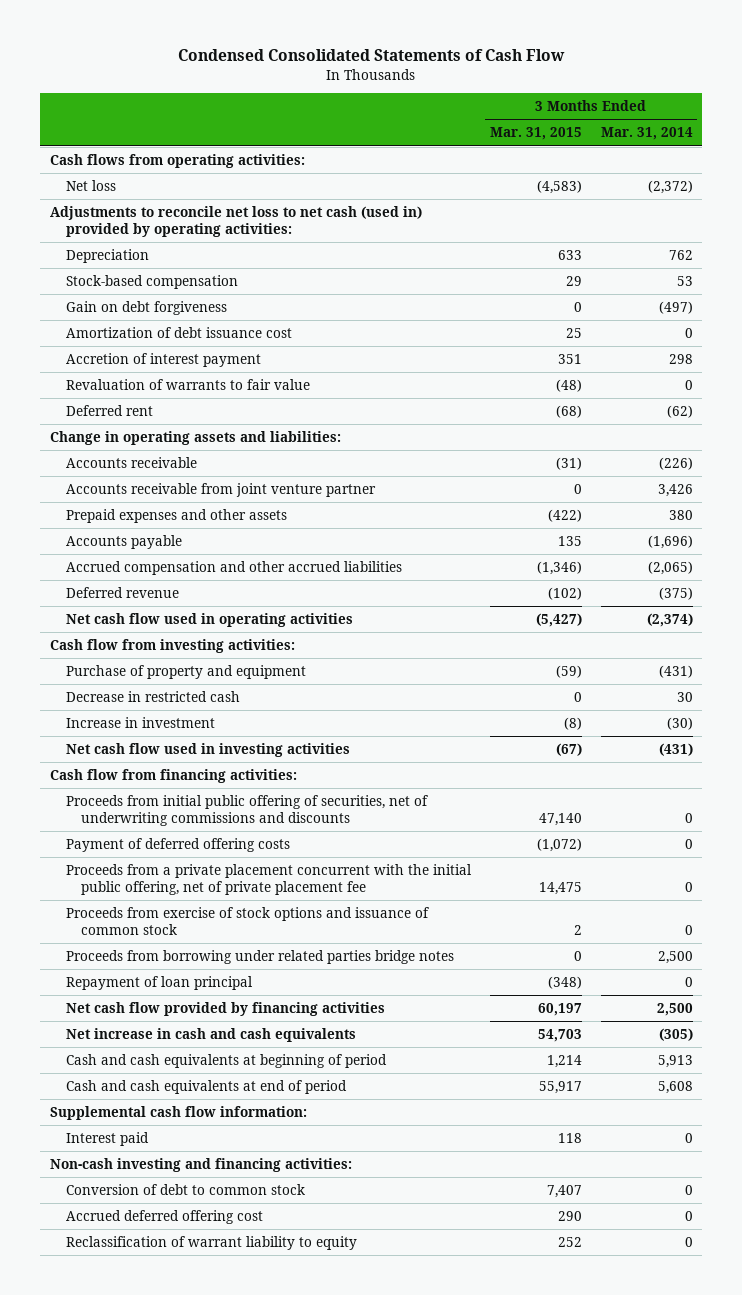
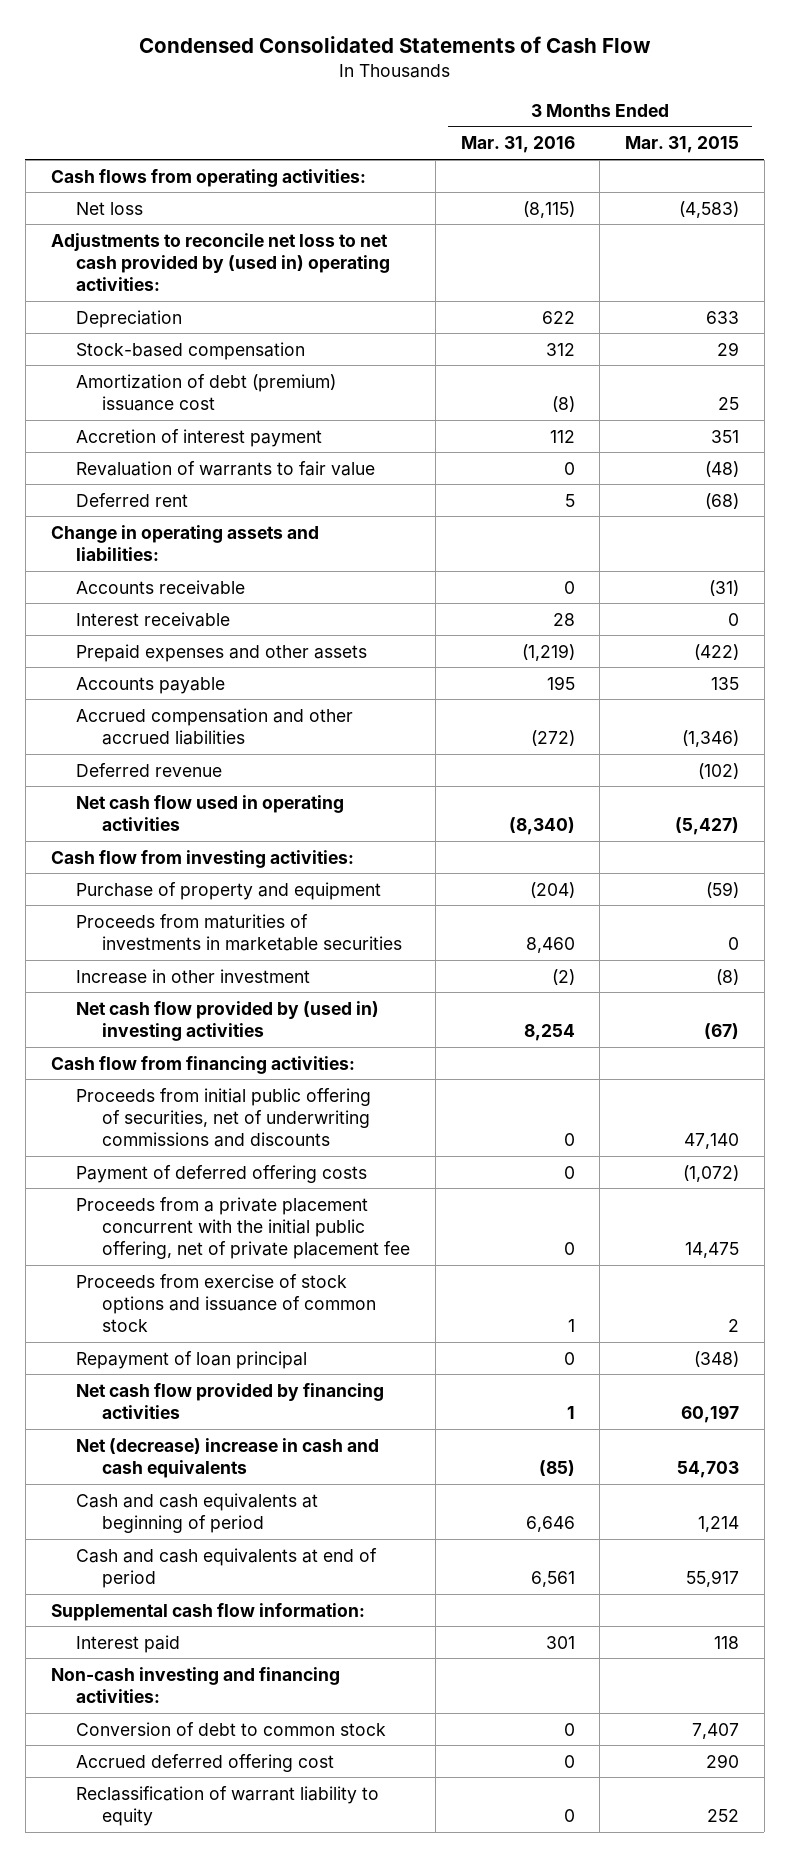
[600,127,693,141] Mar. 31, 2014 -> none
none -> [460,136,575,154] Mar. 31, 2016
[49,206,422,237] Adjustments to reconcile net loss to net cash (used in) provided by operating activities: -> [50,232,391,292] Adjustments to reconcile net loss to net cash provided by (used in) operating activities:
[65,301,227,316] Gain on debt forgiveness -> none
[65,327,292,339] Amortization of debt issuance cost -> [76,373,337,412] Amortization of debt (premium) issuance cost
[65,483,376,498] Accounts receivable from joint venture partner -> none
none -> [76,611,231,627] Interest receivable
[65,691,240,703] Decrease in restricted cash -> none
none -> [76,913,403,952] Proceeds from maturities of investments in marketable securities
[65,717,215,729] Increase in investment -> [76,968,311,984] Increase in other investment
[65,743,350,758] Net cash flow used in investing activities -> [76,1000,380,1042] Net cash flow provided by (used in) investing activities
[65,950,454,965] Proceeds from borrowing under related parties bridge notes -> none
[65,1028,356,1043] Net increase in cash and cash equivalents -> [76,1437,380,1479] Net (decrease) increase in cash and cash equivalents

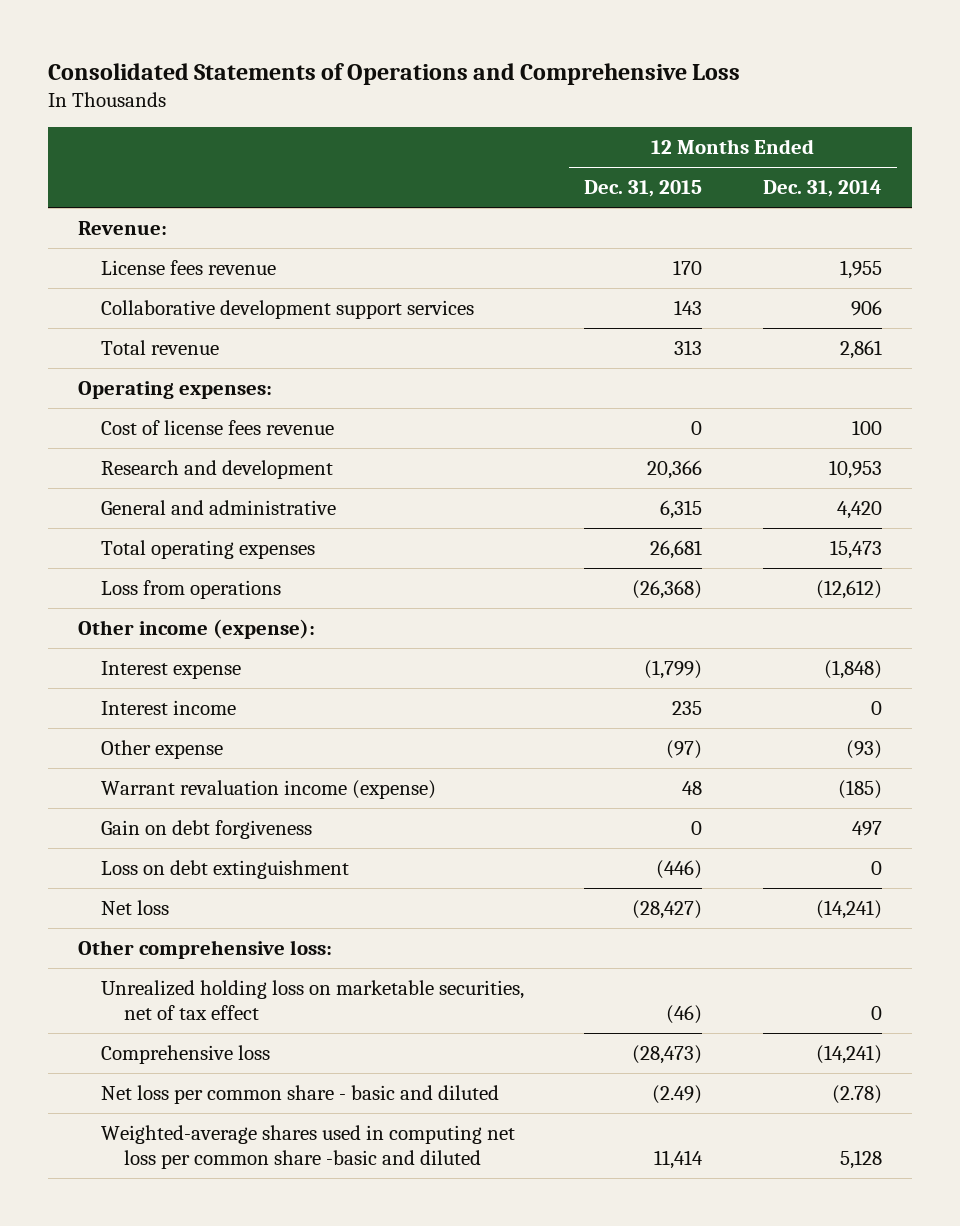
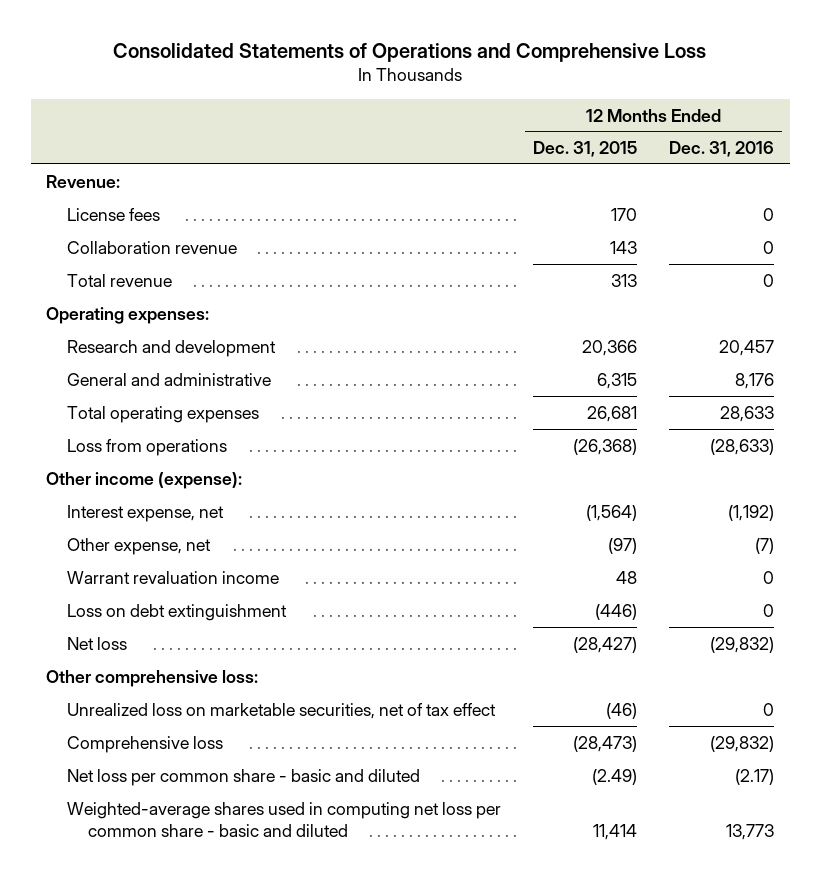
[762,180,882,198] Dec. 31, 2014 -> none
none -> [669,141,775,158] Dec. 31, 2016
[101,259,277,275] License fees revenue -> [67,207,161,221] License fees
[101,299,475,319] Collaborative development support services -> [67,240,238,254] Collaboration revenue
[101,419,335,435] Cost of license fees revenue -> none
[101,699,237,715] Interest income -> none
[101,819,313,839] Gain on debt forgiveness -> none
[101,660,242,679] Interest expense -> [67,504,225,522] Interest expense, net
[644,659,703,679] (1,799) -> [586,504,638,521] (1,564)
[101,739,224,759] Other expense -> [67,537,212,555] Other expense, net
[101,779,437,799] Warrant revaluation income (expense) -> [67,570,280,584] Warrant revaluation income
[101,979,525,1021] Unrealized holding loss on marketable securities, net of tax effect -> [67,702,497,719] Unrealized loss on marketable securities, net of tax effect
[101,1124,516,1170] Weighted-average shares used in computing net loss per common share -basic and diluted -> [67,801,502,838] Weighted-average shares used in computing net loss per common share - basic and diluted

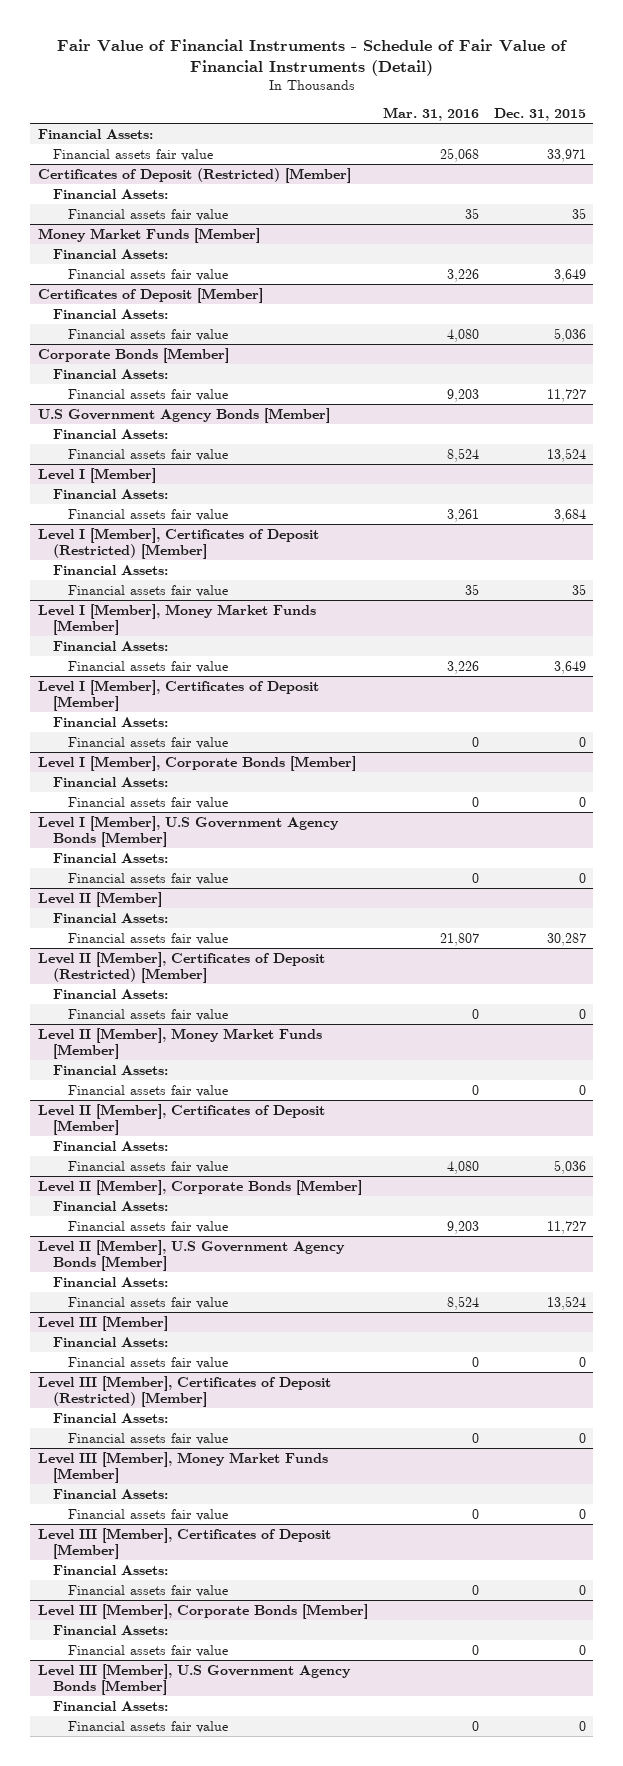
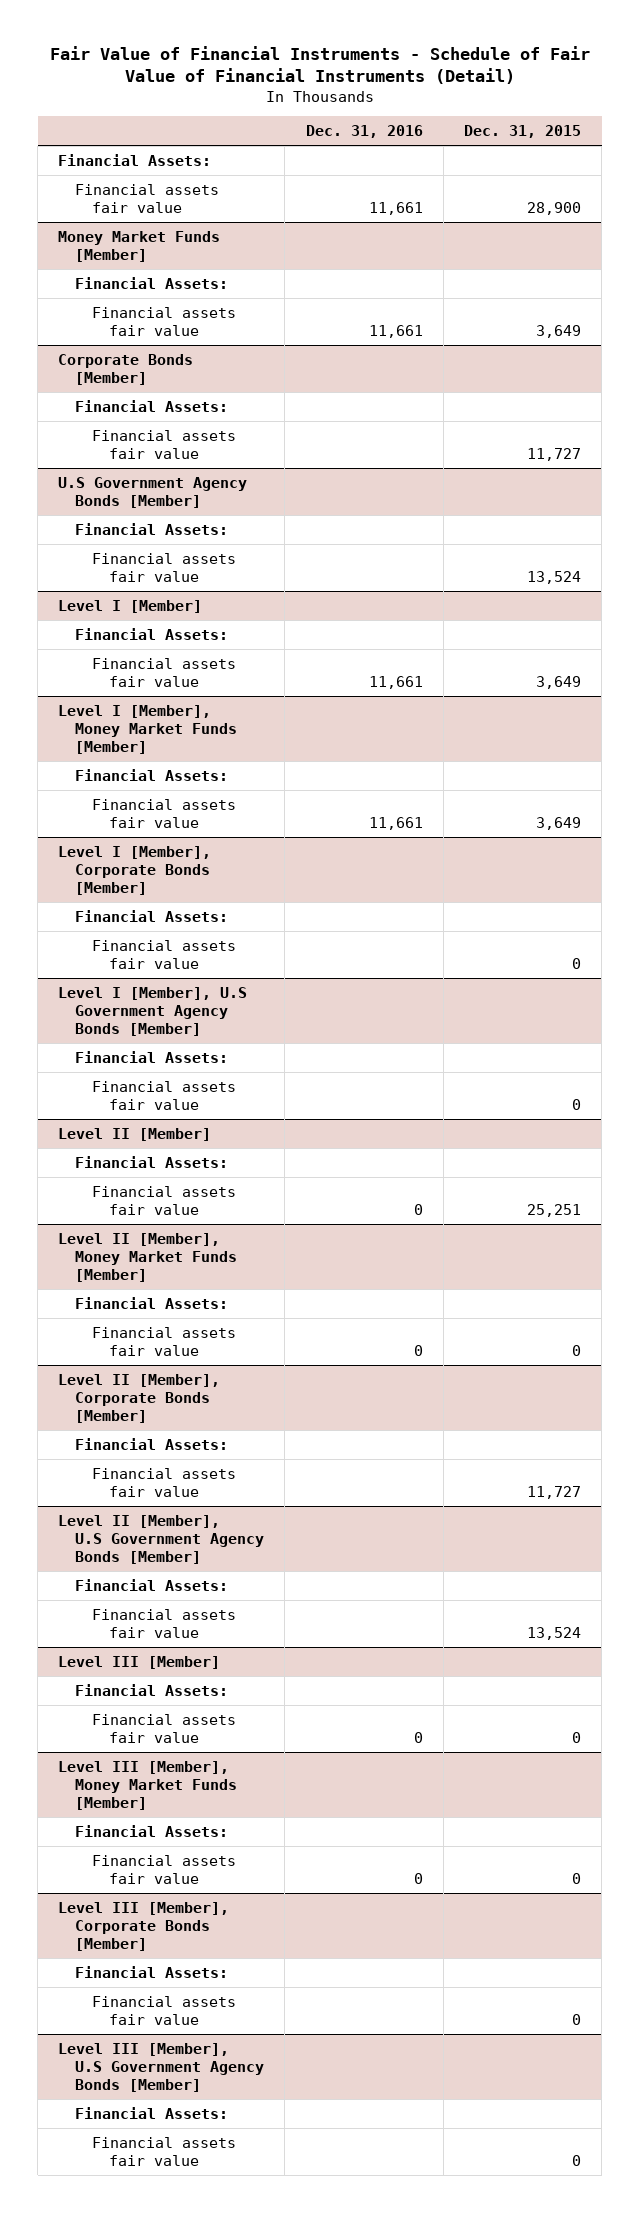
[382,106,479,121] Mar. 31, 2016 -> none
none -> [305,124,423,138] Dec. 31, 2016
[37,167,351,183] Certificates of Deposit (Restricted) [Member] -> none
[52,188,168,199] Financial Assets: -> none
[68,208,229,221] Financial assets fair value -> none
[546,148,586,162] 33,971 -> [526,201,581,215] 28,900
[37,287,263,303] Certificates of Deposit [Member] -> none
[52,308,168,319] Financial Assets: -> none
[68,328,229,341] Financial assets fair value -> none
[37,527,319,559] Level I [Member], Certificates of Deposit (Restricted) [Member] -> none
[52,564,168,575] Financial Assets: -> none
[68,584,229,597] Financial assets fair value -> none
[553,508,586,522] 3,684 -> [535,675,581,689] 3,649
[37,679,319,711] Level I [Member], Certificates of Deposit [Member] -> none
[52,716,168,727] Financial Assets: -> none
[68,736,229,749] Financial assets fair value -> none
[37,951,325,983] Level II [Member], Certificates of Deposit (Restricted) [Member] -> none
[52,988,168,999] Financial Assets: -> none
[68,1008,229,1021] Financial assets fair value -> none
[546,932,586,946] 30,287 -> [526,1203,581,1217] 25,251
[37,1103,325,1135] Level II [Member], Certificates of Deposit [Member] -> none
[52,1140,168,1151] Financial Assets: -> none
[68,1160,229,1173] Financial assets fair value -> none
[37,1375,331,1407] Level III [Member], Certificates of Deposit (Restricted) [Member] -> none
[52,1412,168,1423] Financial Assets: -> none
[68,1432,229,1445] Financial assets fair value -> none
[37,1527,331,1559] Level III [Member], Certificates of Deposit [Member] -> none
[52,1564,168,1575] Financial Assets: -> none
[68,1584,229,1597] Financial assets fair value -> none

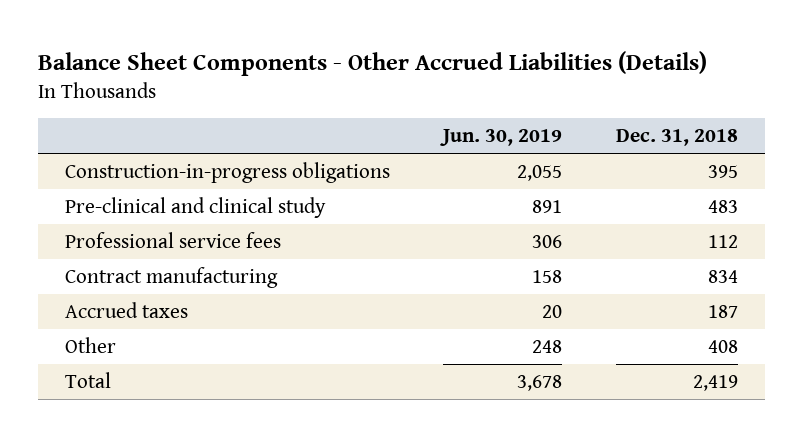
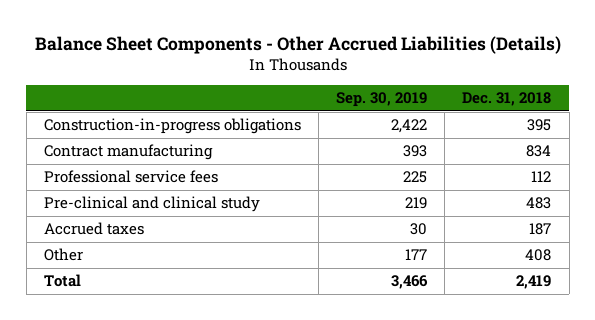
[440,129,563,147] Jun. 30, 2019 -> none
none -> [336,92,428,108] Sep. 30, 2019
[64,231,281,248] Professional service fees -> [43,170,218,184] Professional service fees
[64,196,326,218] Pre-clinical and clinical study -> [43,196,260,213] Pre-clinical and clinical study

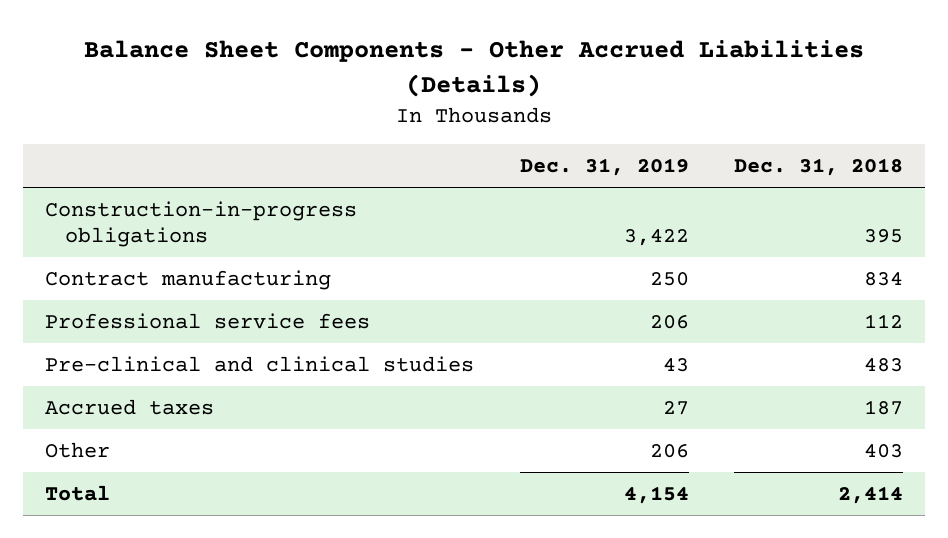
[336,92,428,108] Sep. 30, 2019 -> none
none -> [519,158,689,177] Dec. 31, 2019
[43,196,260,213] Pre-clinical and clinical study -> [45,355,475,372] Pre-clinical and clinical studies
[525,249,552,262] 408 -> [863,443,903,458] 403
[516,275,552,290] 2,419 -> [837,485,903,504] 2,414

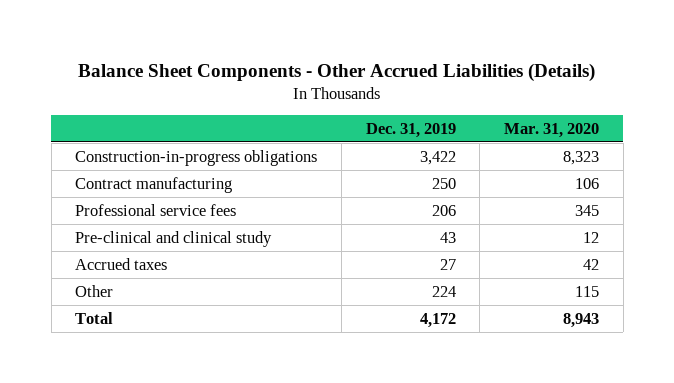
[733,158,903,177] Dec. 31, 2018 -> none
none -> [504,122,600,138] Mar. 31, 2020
[45,355,475,372] Pre-clinical and clinical studies -> [75,230,273,247] Pre-clinical and clinical study
[649,443,689,458] 206 -> [431,285,456,297] 224
[623,485,689,504] 4,154 -> [419,312,456,328] 4,172

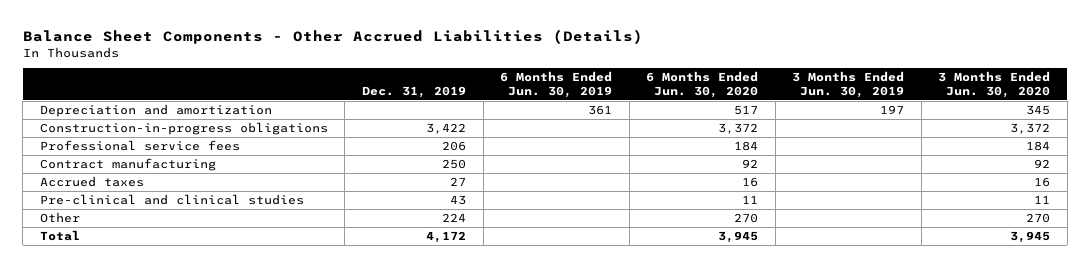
[504,122,600,138] Mar. 31, 2020 -> none
none -> [500,71,613,98] 6 Months Ended Jun. 30, 2019
none -> [646,71,759,98] 6 Months Ended Jun. 30, 2020
none -> [792,71,905,98] 3 Months Ended Jun. 30, 2019
none -> [938,71,1051,98] 3 Months Ended Jun. 30, 2020
none -> [39,104,272,118] Depreciation and amortization
[75,230,273,247] Pre-clinical and clinical study -> none
[75,176,233,193] Contract manufacturing -> [39,158,216,172] Contract manufacturing
none -> [39,194,304,206] Pre-clinical and clinical studies

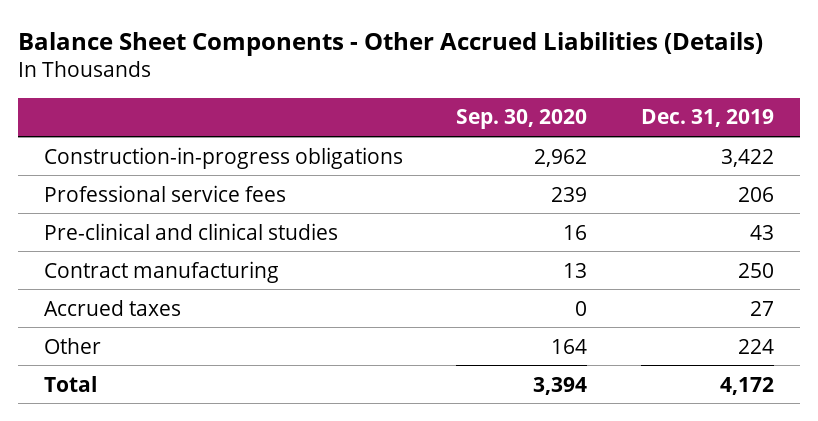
[500,71,613,98] 6 Months Ended Jun. 30, 2019 -> none
[646,71,759,98] 6 Months Ended Jun. 30, 2020 -> none
[792,71,905,98] 3 Months Ended Jun. 30, 2019 -> none
[938,71,1051,98] 3 Months Ended Jun. 30, 2020 -> none
none -> [456,109,588,130] Sep. 30, 2020
[39,104,272,118] Depreciation and amortization -> none
[39,194,304,206] Pre-clinical and clinical studies -> [44,222,339,240] Pre-clinical and clinical studies

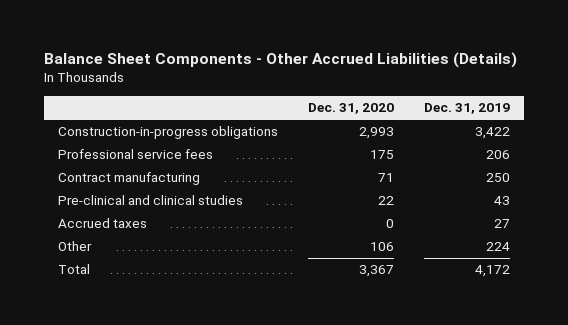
[456,109,588,130] Sep. 30, 2020 -> none
none -> [307,103,394,115] Dec. 31, 2020
[44,222,339,240] Pre-clinical and clinical studies -> [58,195,244,206] Pre-clinical and clinical studies

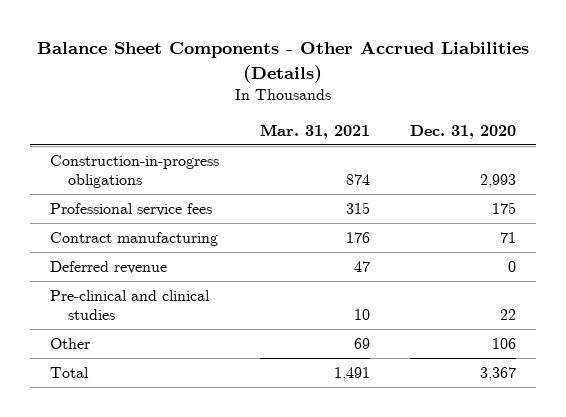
[423,103,510,115] Dec. 31, 2019 -> none
none -> [259,123,370,139] Mar. 31, 2021
none -> [50,261,168,275] Deferred revenue
[58,218,148,229] Accrued taxes -> none

